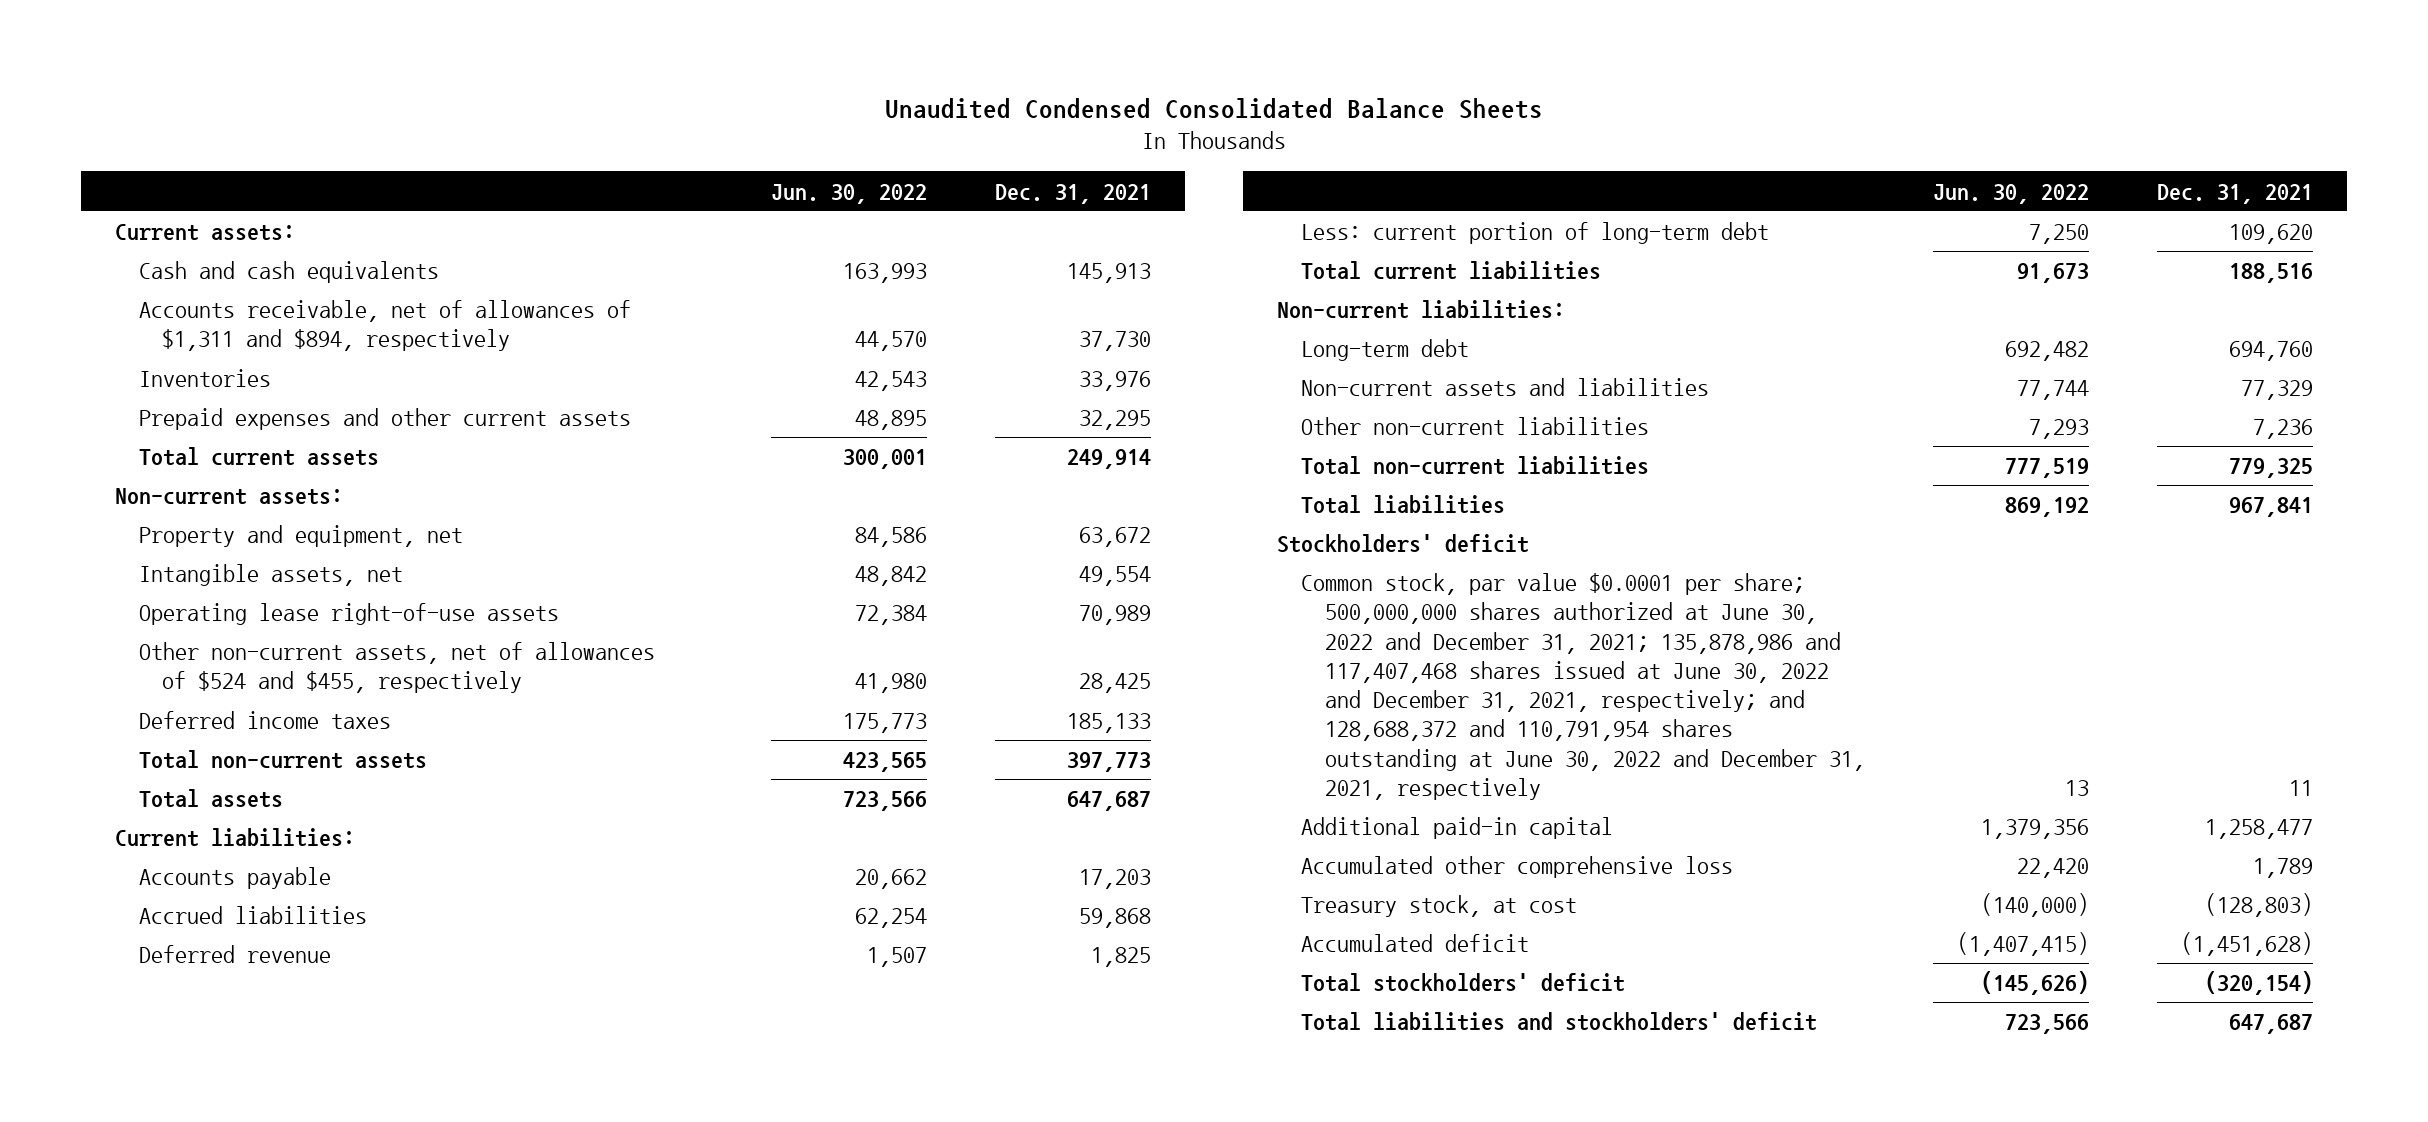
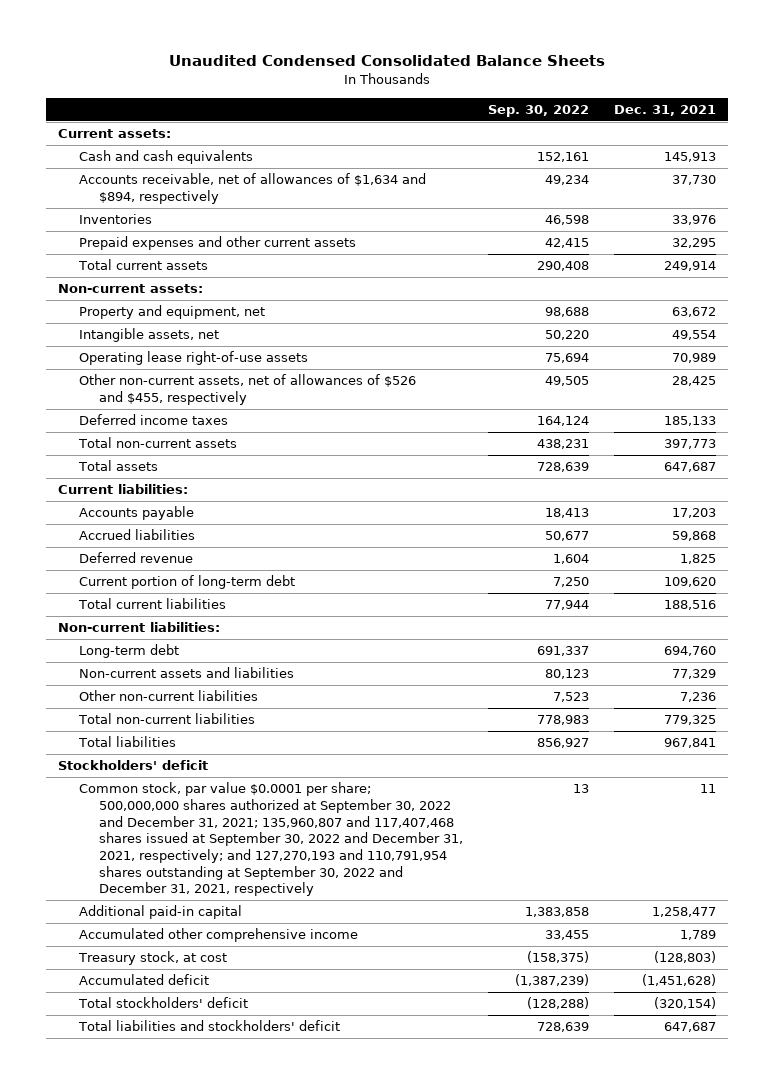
[770,183,927,204] Jun. 30, 2022 -> none
none -> [487,104,589,117] Sep. 30, 2022
[138,300,631,352] Accounts receivable, net of allowances of $1,311 and $894, respectively -> [78,173,426,205] Accounts receivable, net of allowances of $1,634 and $894, respectively
[138,642,655,694] Other non-current assets, net of allowances of $524 and $455, respectively -> [78,374,416,406] Other non-current assets, net of allowances of $526 and $455, respectively
[1301,222,1770,245] Less: current portion of long-term debt -> [78,575,295,590] Current portion of long-term debt
[1301,573,1865,800] Common stock, par value $0.0001 per share; 500,000,000 shares authorized at June 30, 2022 and December 31, 2021; 135,878,986 and 117,407,468 shares issued at June 30, 2022 and December 31, 2021, respectively; and 128,688,372 and 110,791,954 shares outstanding at June 30, 2022 and December 31, 2021, respectively -> [78,782,463,897] Common stock, par value $0.0001 per share; 500,000,000 shares authorized at September 30, 2022 and December 31, 2021; 135,960,807 and 117,407,468 shares issued at September 30, 2022 and December 31, 2021, respectively; and 127,270,193 and 110,791,954 shares outstanding at September 30, 2022 and December 31, 2021, respectively
[1301,856,1734,879] Accumulated other comprehensive loss -> [78,928,358,943] Accumulated other comprehensive income

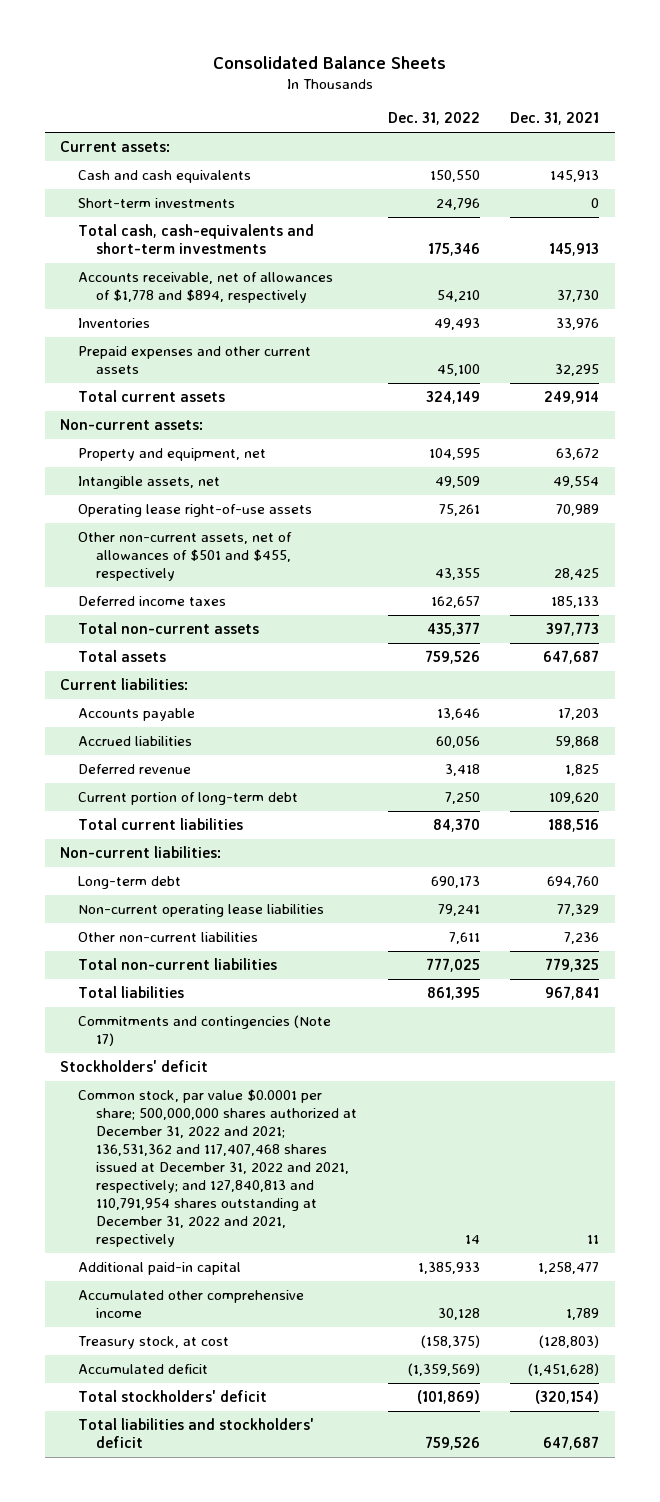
[169,55,606,67] Unaudited Condensed Consolidated Balance Sheets -> [212,55,446,69] Consolidated Balance Sheets
[487,104,589,117] Sep. 30, 2022 -> none
none -> [387,112,480,126] Dec. 31, 2022
none -> [78,198,236,209] Short-term investments
none -> [78,224,315,255] Total cash, cash-equivalents and short-term investments
[78,173,426,205] Accounts receivable, net of allowances of $1,634 and $894, respectively -> [78,272,334,304] Accounts receivable, net of allowances of $1,778 and $894, respectively
[78,374,416,406] Other non-current assets, net of allowances of $526 and $455, respectively -> [78,532,293,582] Other non-current assets, net of allowances of $501 and $455, respectively
[78,667,294,679] Non-current assets and liabilities -> [78,904,325,918] Non-current operating lease liabilities
none -> [78,1015,332,1047] Commitments and contingencies (Note 17)
[78,782,463,897] Common stock, par value $0.0001 per share; 500,000,000 shares authorized at September 30, 2022 and December 31, 2021; 135,960,807 and 117,407,468 shares issued at September 30, 2022 and December 31, 2021, respectively; and 127,270,193 and 110,791,954 shares outstanding at September 30, 2022 and December 31, 2021, respectively -> [78,1089,357,1248] Common stock, par value $0.0001 per share; 500,000,000 shares authorized at December 31, 2022 and 2021; 136,531,362 and 117,407,468 shares issued at December 31, 2022 and 2021, respectively; and 127,840,813 and 110,791,954 shares outstanding at December 31, 2022 and 2021, respectively

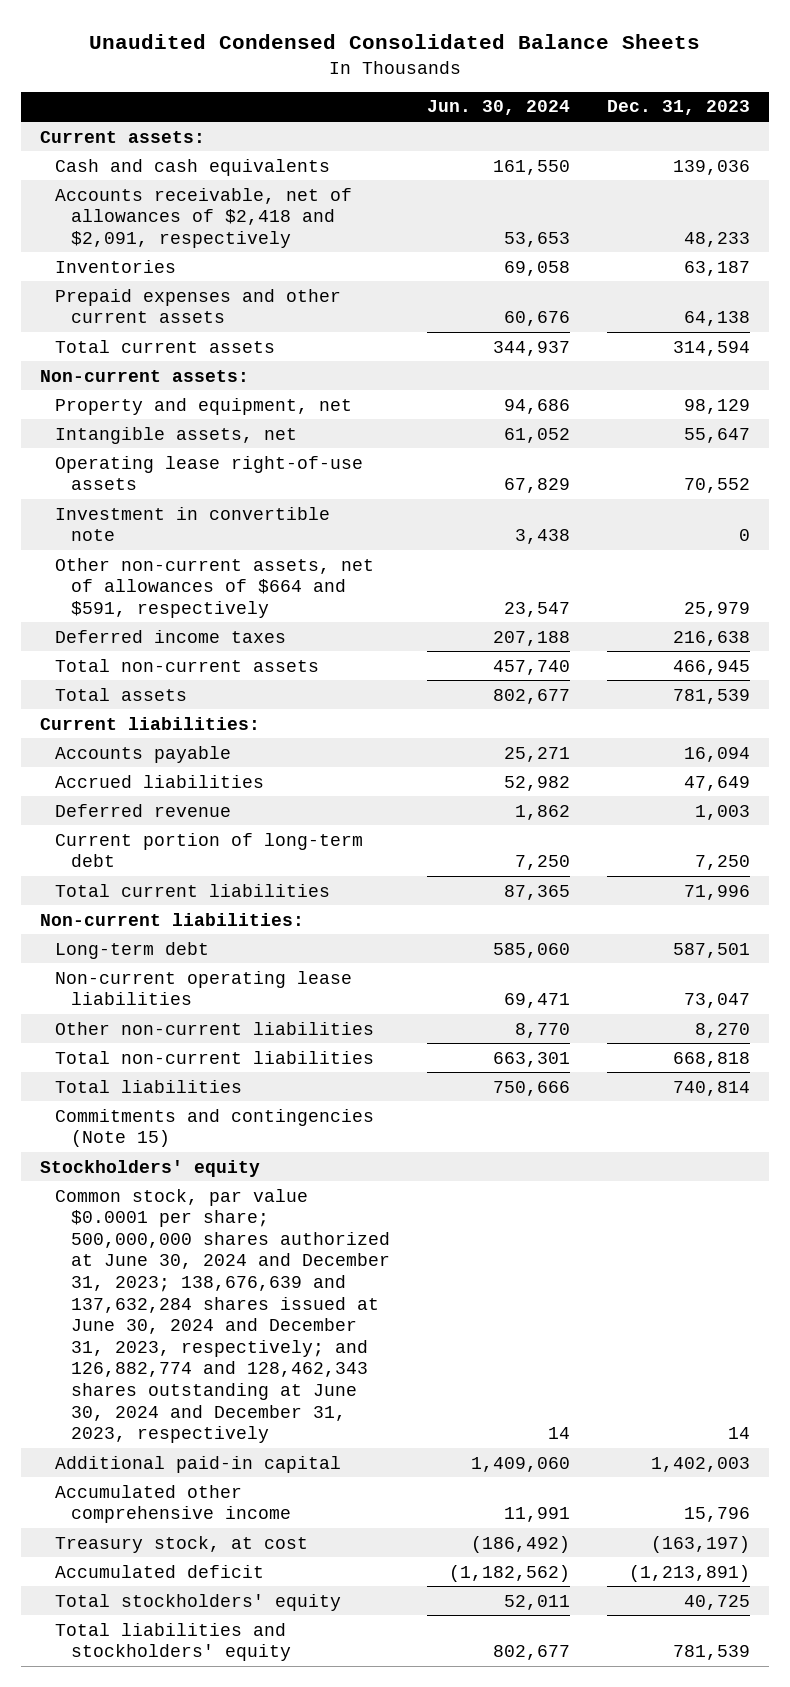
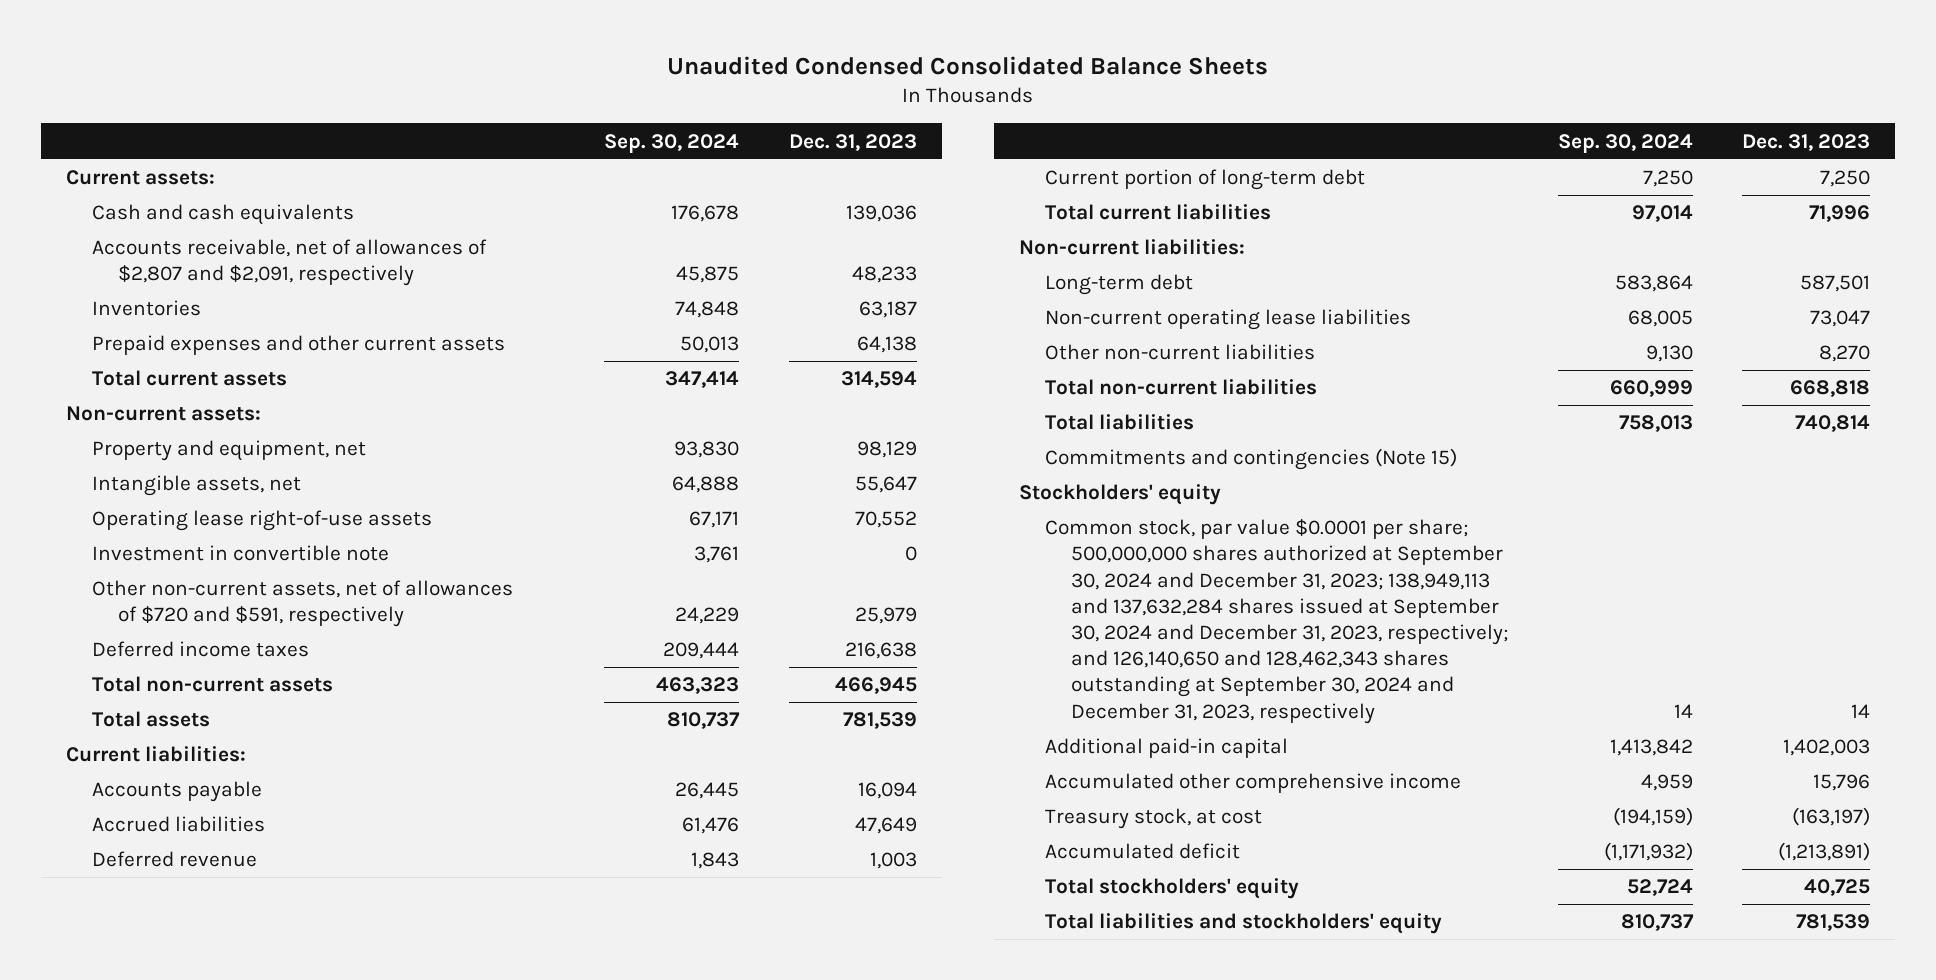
[427,100,571,116] Jun. 30, 2024 -> none
none -> [604,133,740,153] Sep. 30, 2024
[55,187,353,248] Accounts receivable, net of allowances of $2,418 and $2,091, respectively -> [91,239,487,287] Accounts receivable, net of allowances of $2,807 and $2,091, respectively
[55,557,375,618] Other non-current assets, net of allowances of $664 and $591, respectively -> [91,580,513,628] Other non-current assets, net of allowances of $720 and $591, respectively
[55,1188,390,1444] Common stock, par value $0.0001 per share; 500,000,000 shares authorized at June 30, 2024 and December 31, 2023; 138,676,639 and 137,632,284 shares issued at June 30, 2024 and December 31, 2023, respectively; and 126,882,774 and 128,462,343 shares outstanding at June 30, 2024 and December 31, 2023, respectively -> [1045,519,1509,724] Common stock, par value $0.0001 per share; 500,000,000 shares authorized at September 30, 2024 and December 31, 2023; 138,949,113 and 137,632,284 shares issued at September 30, 2024 and December 31, 2023, respectively; and 126,140,650 and 128,462,343 shares outstanding at September 30, 2024 and December 31, 2023, respectively

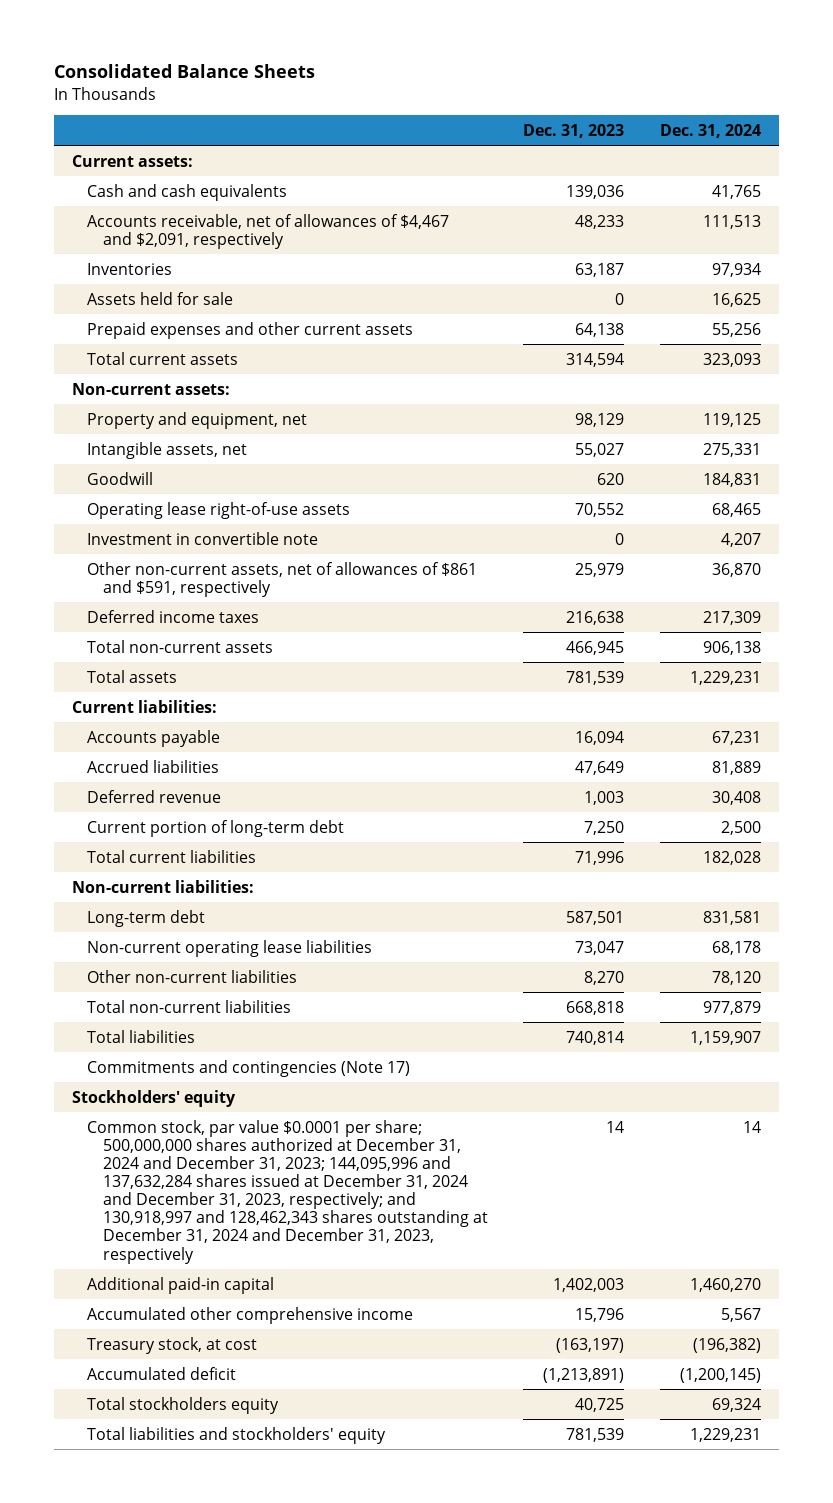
[667,55,1269,75] Unaudited Condensed Consolidated Balance Sheets -> [54,64,316,79] Consolidated Balance Sheets
[604,133,740,153] Sep. 30, 2024 -> none
none -> [660,123,762,138] Dec. 31, 2024
[91,239,487,287] Accounts receivable, net of allowances of $2,807 and $2,091, respectively -> [87,213,450,249] Accounts receivable, net of allowances of $4,467 and $2,091, respectively
none -> [87,291,234,305] Assets held for sale
[854,476,917,494] 55,647 -> [575,442,625,457] 55,027
none -> [87,471,154,485] Goodwill
[91,580,513,628] Other non-current assets, net of allowances of $720 and $591, respectively -> [87,561,478,597] Other non-current assets, net of allowances of $861 and $591, respectively
[1045,448,1458,471] Commitments and contingencies (Note 15) -> [87,1059,411,1077] Commitments and contingencies (Note 17)
[1045,519,1509,724] Common stock, par value $0.0001 per share; 500,000,000 shares authorized at September 30, 2024 and December 31, 2023; 138,949,113 and 137,632,284 shares issued at September 30, 2024 and December 31, 2023, respectively; and 126,140,650 and 128,462,343 shares outstanding at September 30, 2024 and December 31, 2023, respectively -> [87,1119,488,1264] Common stock, par value $0.0001 per share; 500,000,000 shares authorized at December 31, 2024 and December 31, 2023; 144,095,996 and 137,632,284 shares issued at December 31, 2024 and December 31, 2023, respectively; and 130,918,997 and 128,462,343 shares outstanding at December 31, 2024 and December 31, 2023, respectively
[1045,878,1300,900] Total stockholders' equity -> [87,1396,280,1414] Total stockholders equity

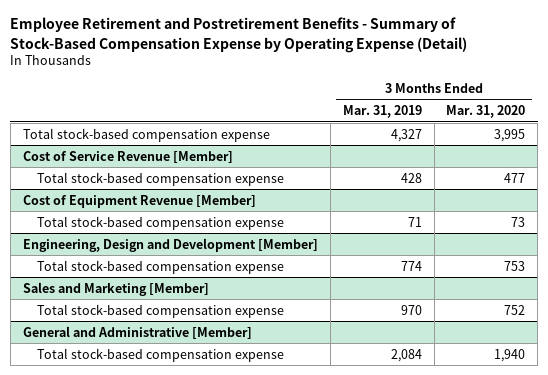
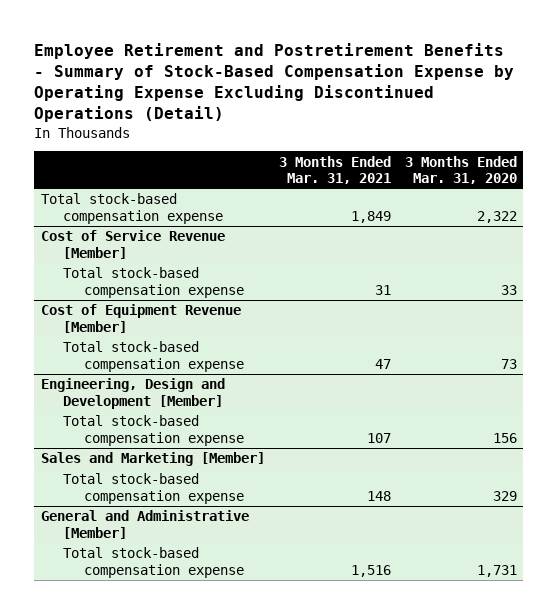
[10,17,468,53] Employee Retirement and Postretirement Benefits - Summary of Stock-Based Compensation Expense by Operating Expense (Detail) -> [34,42,515,123] Employee Retirement and Postretirement Benefits - Summary of Stock-Based Compensation Expense by Operating Expense Excluding Discontinued Operations (Detail)
[342,105,422,119] Mar. 31, 2019 -> none
none -> [278,155,391,185] 3 Months Ended Mar. 31, 2021
[494,128,526,142] 3,995 -> [476,210,517,223] 2,322
[504,172,526,183] 477 -> [500,284,517,295] 33
[504,260,526,271] 753 -> [492,432,517,443] 156
[504,304,526,315] 752 -> [492,490,517,501] 329
[494,348,526,362] 1,940 -> [476,564,517,577] 1,731

